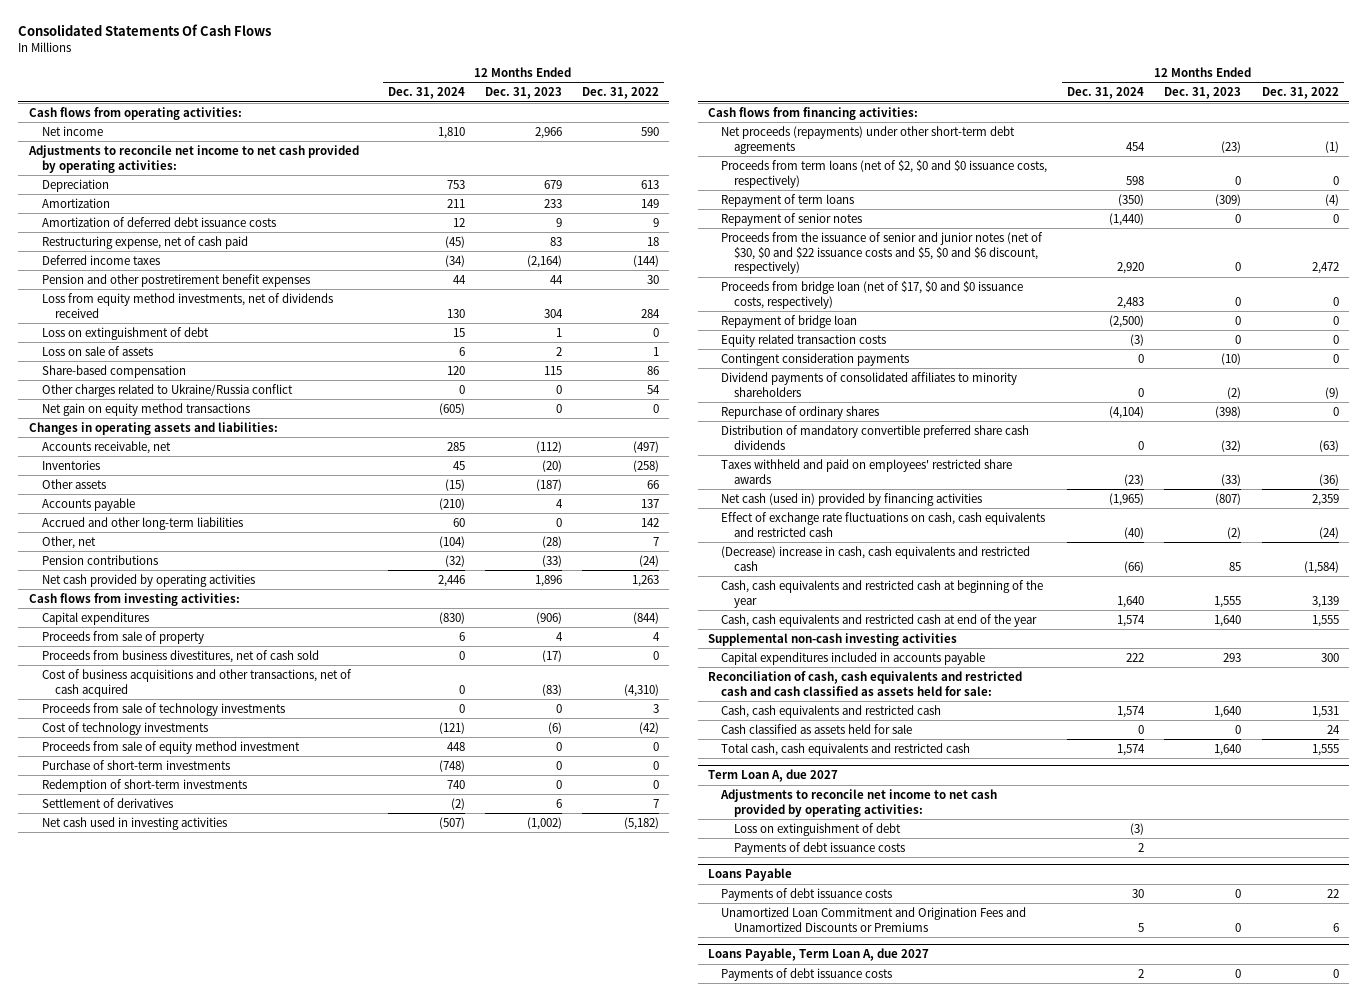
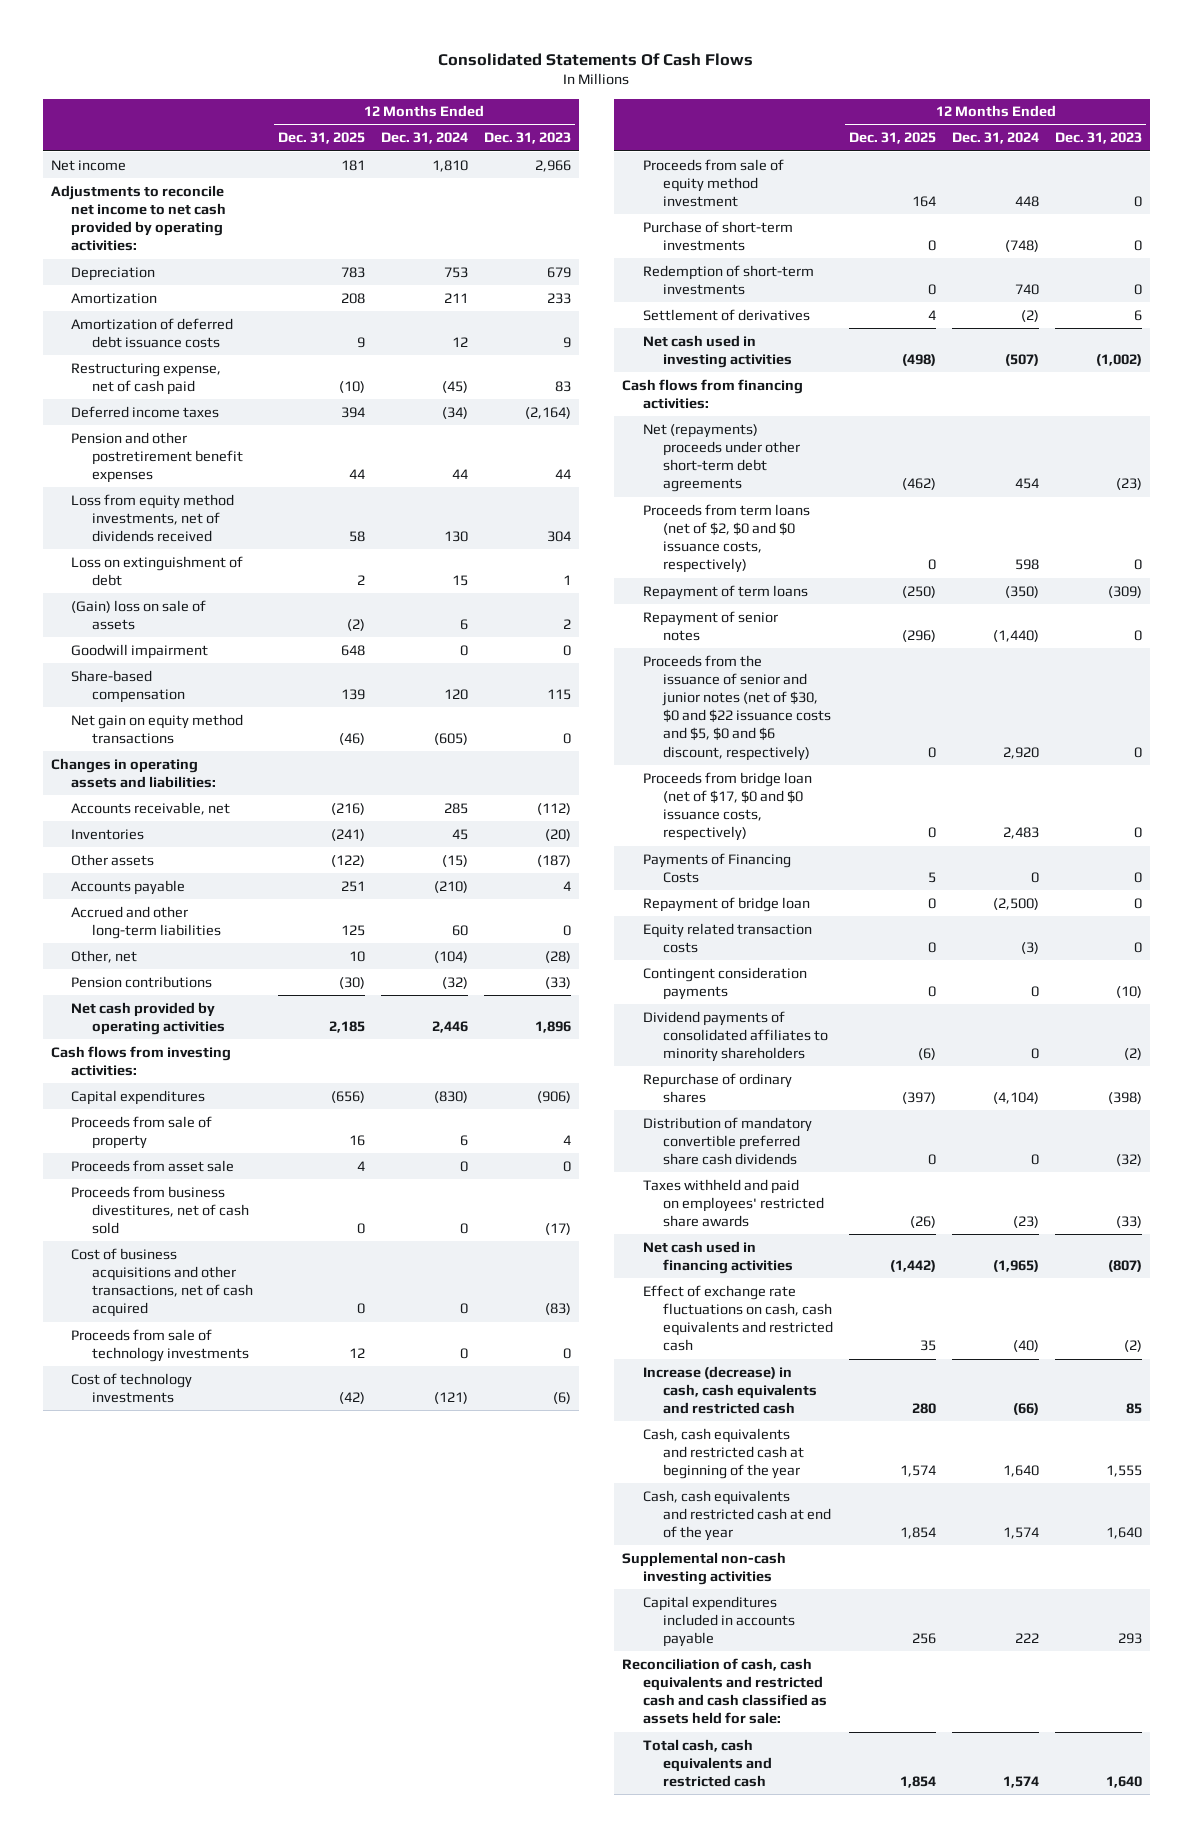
[582,87,660,100] Dec. 31, 2022 -> none
none -> [277,132,365,145] Dec. 31, 2025
[28,106,242,120] Cash flows from operating activities: -> none
[41,345,153,356] Loss on sale of assets -> [71,599,207,630] (Gain) loss on sale of assets
none -> [71,643,209,659] Goodwill impairment
[41,383,293,397] Other charges related to Ukraine/Russia conflict -> none
none -> [71,1159,235,1172] Proceeds from asset sale
[721,125,1016,154] Net proceeds (repayments) under other short-term debt agreements -> [642,423,801,493] Net (repayments) proceeds under other short-term debt agreements
none -> [642,852,791,883] Payments of Financing Costs
[721,492,983,506] Net cash (used in) provided by financing activities -> [642,1240,794,1274] Net cash used in financing activities
[721,545,1031,571] (Decrease) increase in cash, cash equivalents and restricted cash -> [642,1365,818,1415] Increase (decrease) in cash, cash equivalents and restricted cash
[721,704,942,718] Cash, cash equivalents and restricted cash -> none
[721,723,913,734] Cash classified as assets held for sale -> none
[708,769,839,783] Term Loan A, due 2027 -> none
[720,788,998,817] Adjustments to reconcile net income to net cash provided by operating activities: -> none
[734,822,902,836] Loss on extinguishment of debt -> none
[734,841,906,855] Payments of debt issuance costs -> none
[708,868,793,882] Loans Payable -> none
[721,887,893,901] Payments of debt issuance costs -> none
[721,906,1027,932] Unamortized Loan Commitment and Origination Fees and Unamortized Discounts or Premiums -> none
[708,948,930,962] Loans Payable, Term Loan A, due 2027 -> none
[721,967,893,981] Payments of debt issuance costs -> none

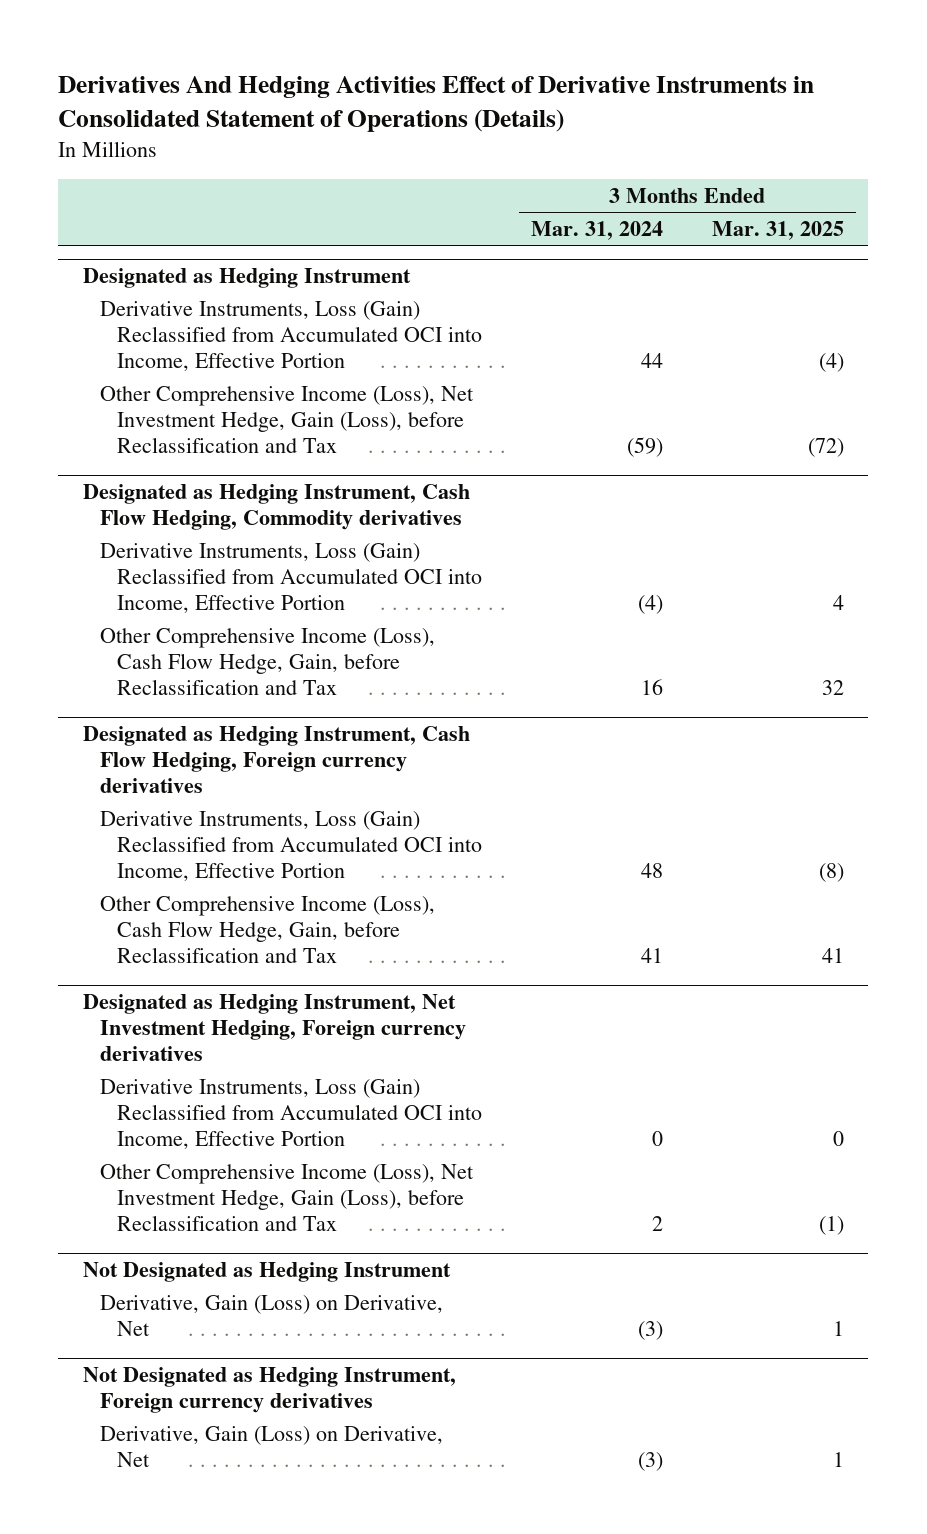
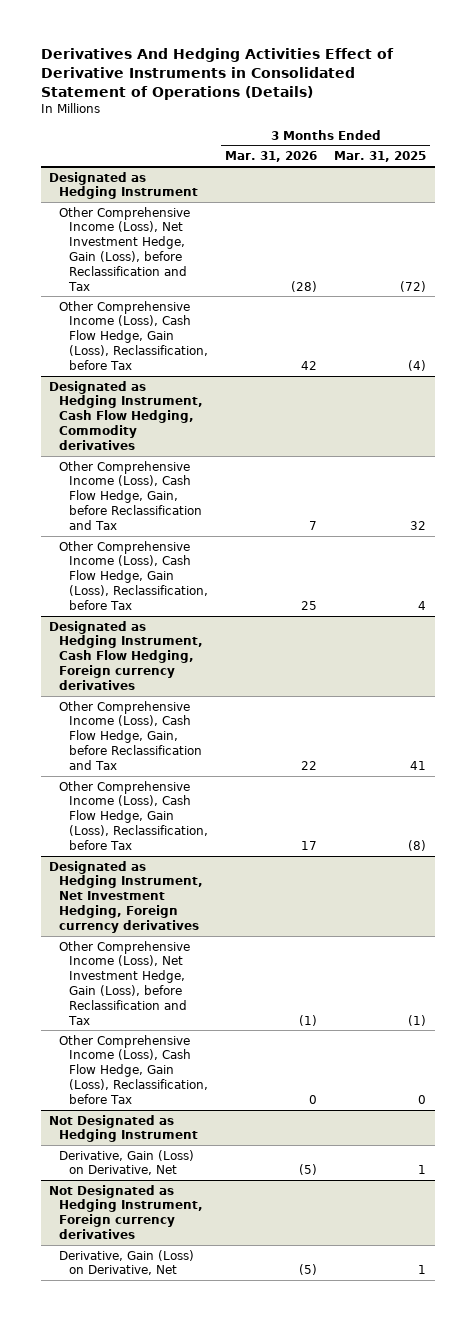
[530,221,663,241] Mar. 31, 2024 -> none
none -> [225,151,318,163] Mar. 31, 2026
[99,300,483,371] Derivative Instruments, Loss (Gain) Reclassified from Accumulated OCI into Income, Effective Portion -> none
none -> [59,300,209,370] Other Comprehensive Income (Loss), Cash Flow Hedge, Gain (Loss), Reclassification, before Tax
[99,542,483,613] Derivative Instruments, Loss (Gain) Reclassified from Accumulated OCI into Income, Effective Portion -> none
none -> [59,540,209,610] Other Comprehensive Income (Loss), Cash Flow Hedge, Gain (Loss), Reclassification, before Tax
[99,810,483,881] Derivative Instruments, Loss (Gain) Reclassified from Accumulated OCI into Income, Effective Portion -> none
none -> [59,780,209,850] Other Comprehensive Income (Loss), Cash Flow Hedge, Gain (Loss), Reclassification, before Tax
[99,1078,483,1149] Derivative Instruments, Loss (Gain) Reclassified from Accumulated OCI into Income, Effective Portion -> none
none -> [59,1034,209,1104] Other Comprehensive Income (Loss), Cash Flow Hedge, Gain (Loss), Reclassification, before Tax

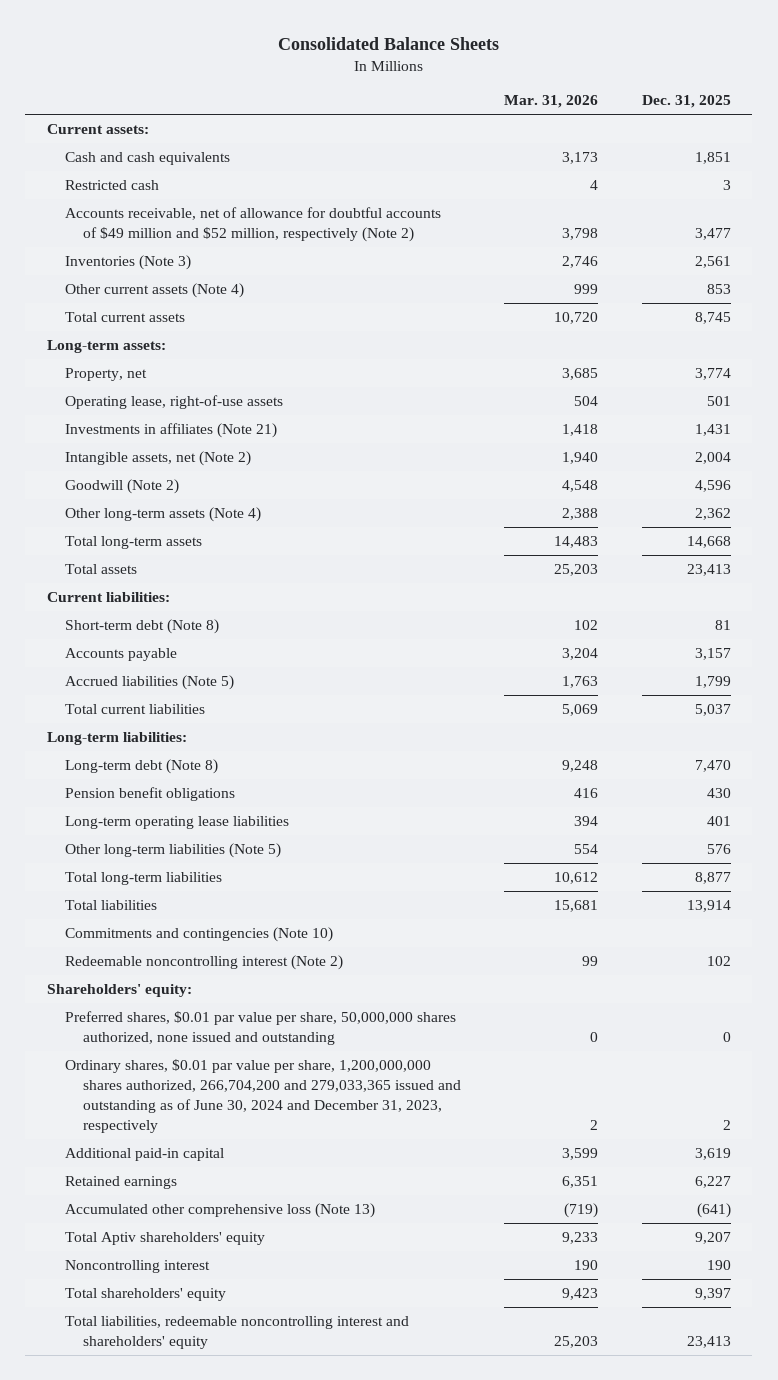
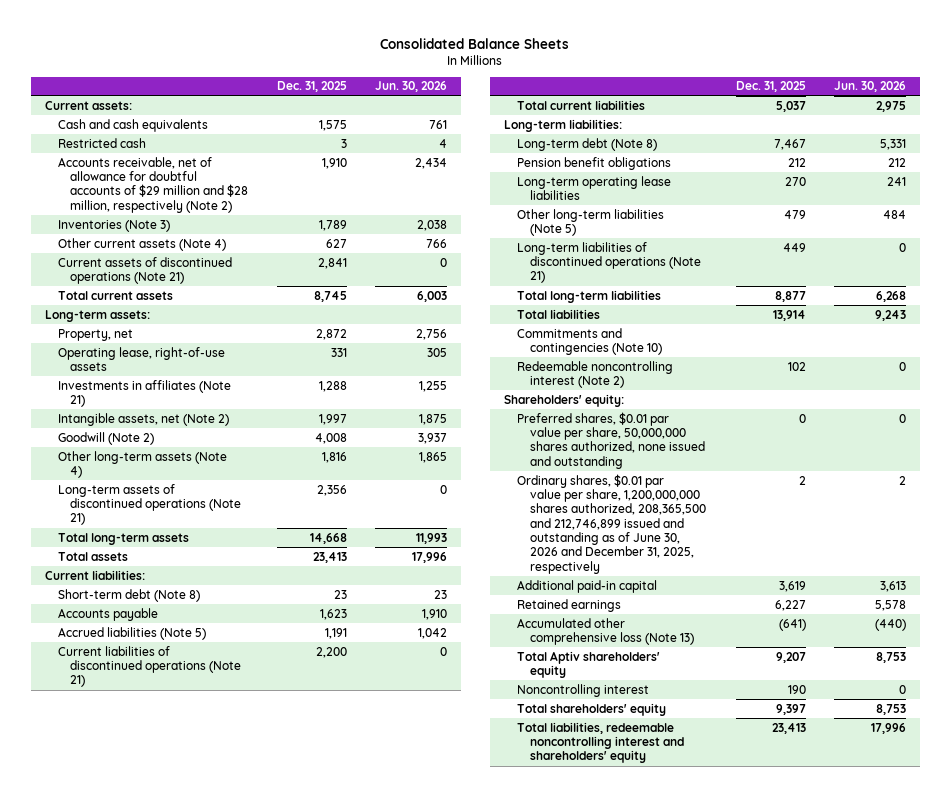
[504,95,599,109] Mar. 31, 2026 -> none
none -> [374,81,447,93] Jun. 30, 2026
[694,152,731,165] 1,851 -> [318,119,347,131] 1,575
[64,207,441,243] Accounts receivable, net of allowance for doubtful accounts of $49 million and $52 million, respectively (Note 2) -> [57,156,249,213] Accounts receivable, net of allowance for doubtful accounts of $29 million and $28 million, respectively (Note 2)
[694,228,731,241] 3,477 -> [321,157,347,169] 1,910
[694,256,731,269] 2,561 -> [318,219,347,231] 1,789
[706,284,731,295] 853 -> [325,238,347,248] 627
none -> [57,256,232,284] Current assets of discontinued operations (Note 21)
[694,368,731,381] 3,774 -> [315,328,347,340] 2,872
[706,396,731,407] 501 -> [330,347,347,357] 331
[694,424,731,437] 1,431 -> [318,380,347,392] 1,288
[694,452,731,465] 2,004 -> [318,413,347,425] 1,997
[694,480,731,493] 4,596 -> [314,432,347,444] 4,008
[694,508,731,521] 2,362 -> [321,451,347,463] 1,816
none -> [57,483,242,526] Long-term assets of discontinued operations (Note 21)
[714,620,731,631] 81 -> [333,589,347,599] 23
[694,648,731,661] 3,157 -> [319,608,347,620] 1,623
[694,676,731,689] 1,799 -> [324,627,347,639] 1,191
none -> [57,645,242,688] Current liabilities of discontinued operations (Note 21)
[694,760,731,773] 7,470 -> [774,138,807,150] 7,467
[706,788,731,799] 430 -> [788,157,807,167] 212
[706,816,731,827] 401 -> [785,176,807,186] 270
[706,844,731,855] 576 -> [784,209,807,219] 479
none -> [517,241,702,284] Long-term liabilities of discontinued operations (Note 21)
[64,1059,461,1134] Ordinary shares, $0.01 par value per share, 1,200,000,000 shares authorized, 266,704,200 and 279,033,365 issued and outstanding as of June 30, 2024 and December 31, 2023, respectively -> [517,473,707,574] Ordinary shares, $0.01 par value per share, 1,200,000,000 shares authorized, 208,365,500 and 212,746,899 issued and outstanding as of June 30, 2026 and December 31, 2025, respectively

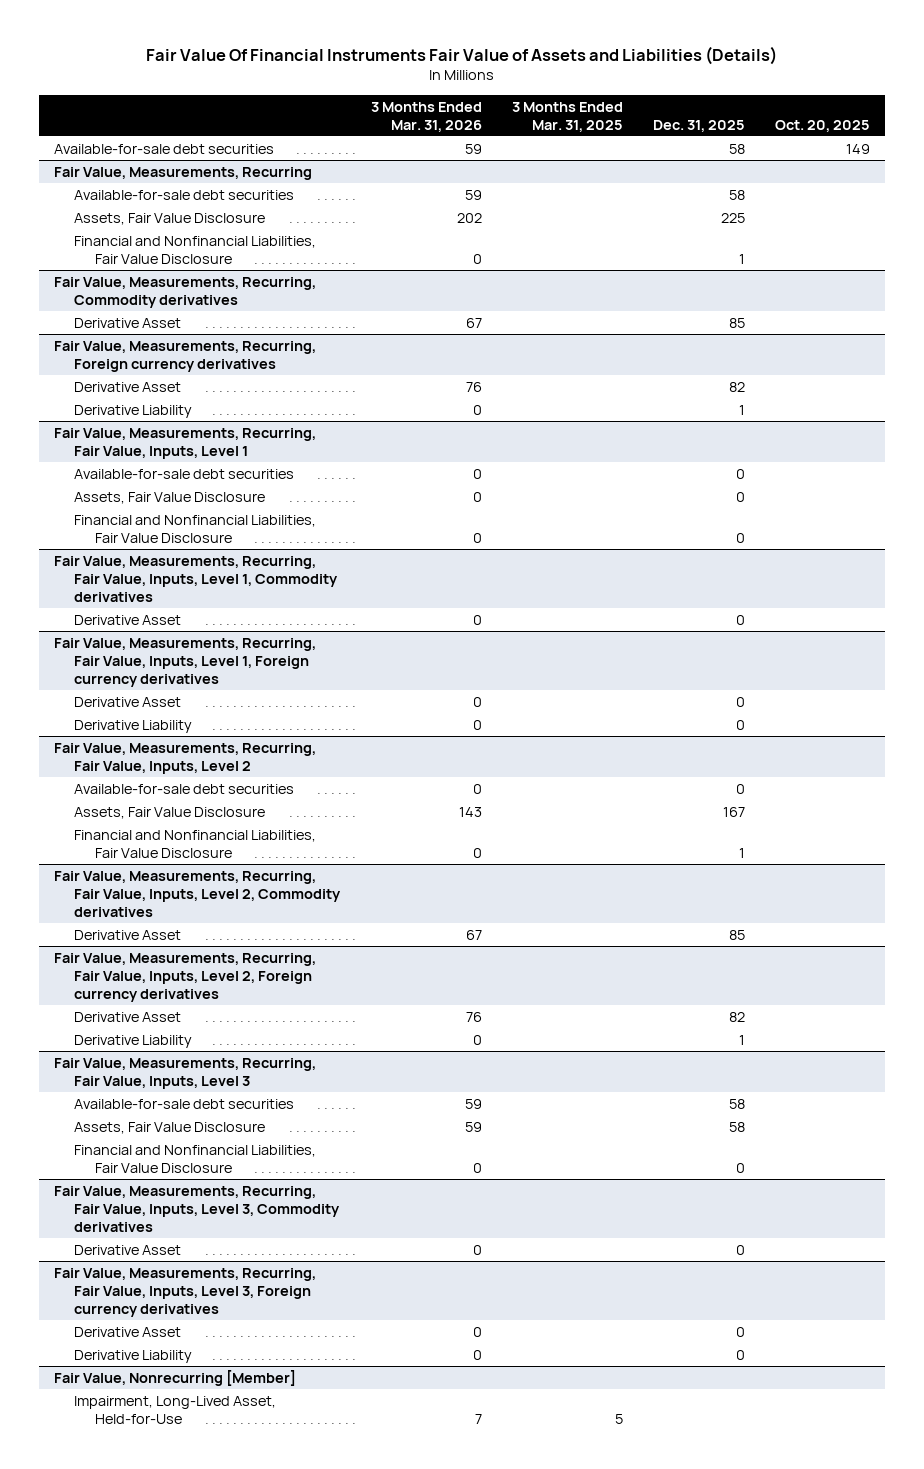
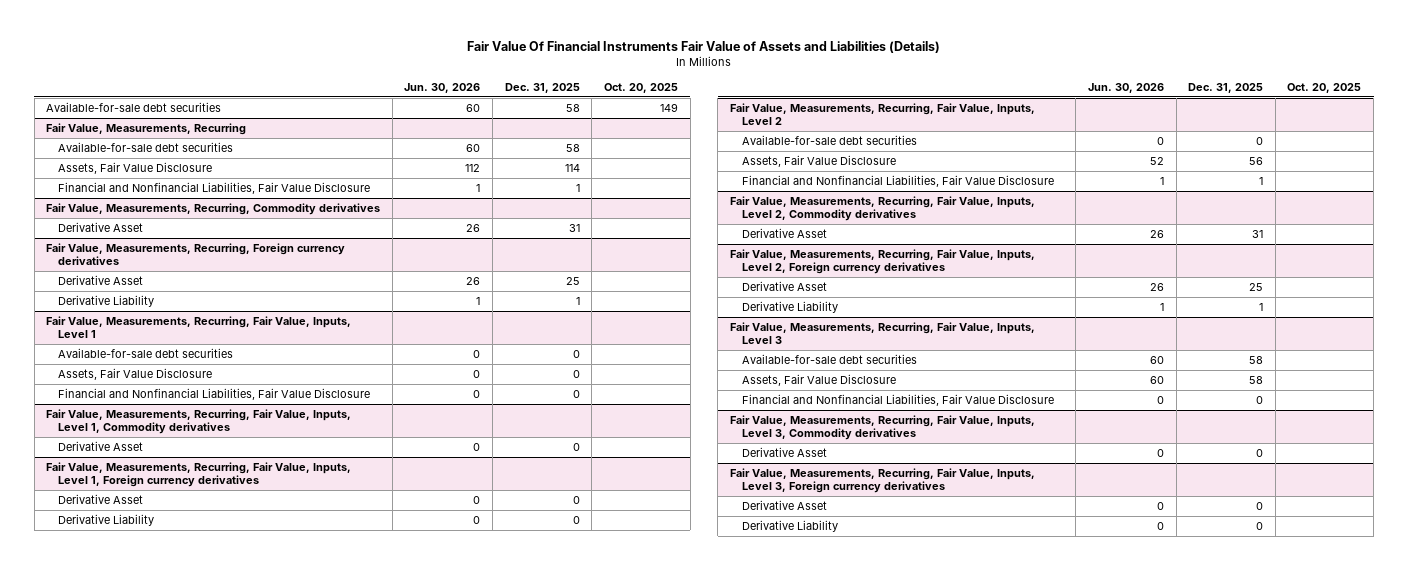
[370,101,482,132] 3 Months Ended Mar. 31, 2026 -> none
[511,101,623,132] 3 Months Ended Mar. 31, 2025 -> none
none -> [404,82,481,93] Jun. 30, 2026
[720,212,745,223] 225 -> [564,163,580,172] 114
[728,317,745,328] 85 -> [568,223,580,232] 31
[728,381,745,392] 82 -> [565,276,580,285] 25
[722,806,745,817] 167 -> [1249,156,1264,165] 56
[728,929,745,940] 85 -> [1252,229,1264,238] 31
[728,1011,745,1022] 82 -> [1249,282,1264,291] 25
[53,1369,296,1386] Fair Value, Nonrecurring [Member] -> none
[74,1395,277,1424] Impairment, Long-Lived Asset, Held-for-Use -> none

